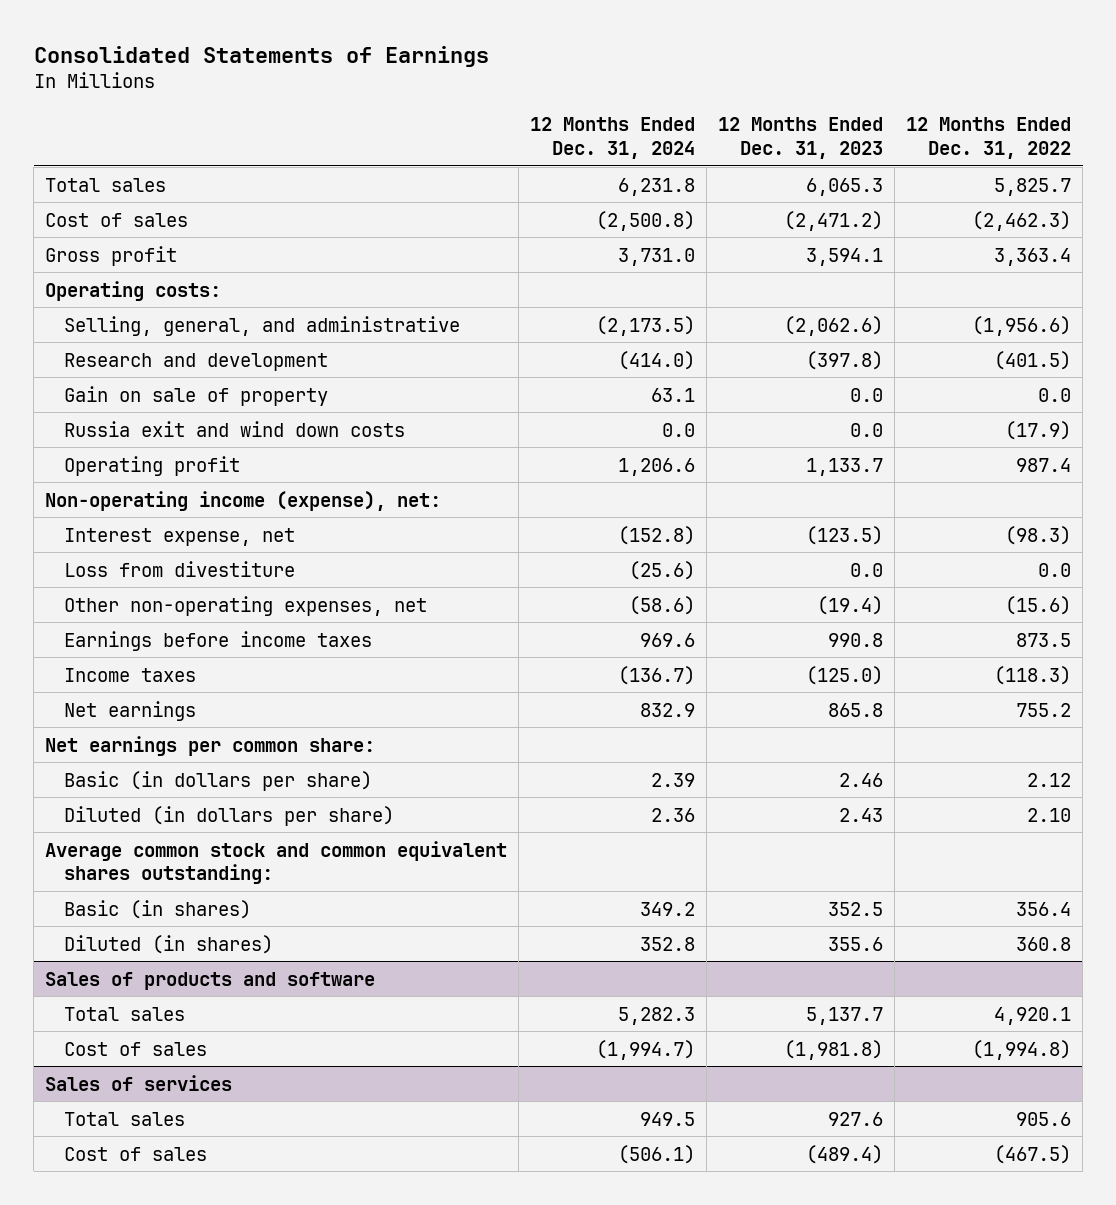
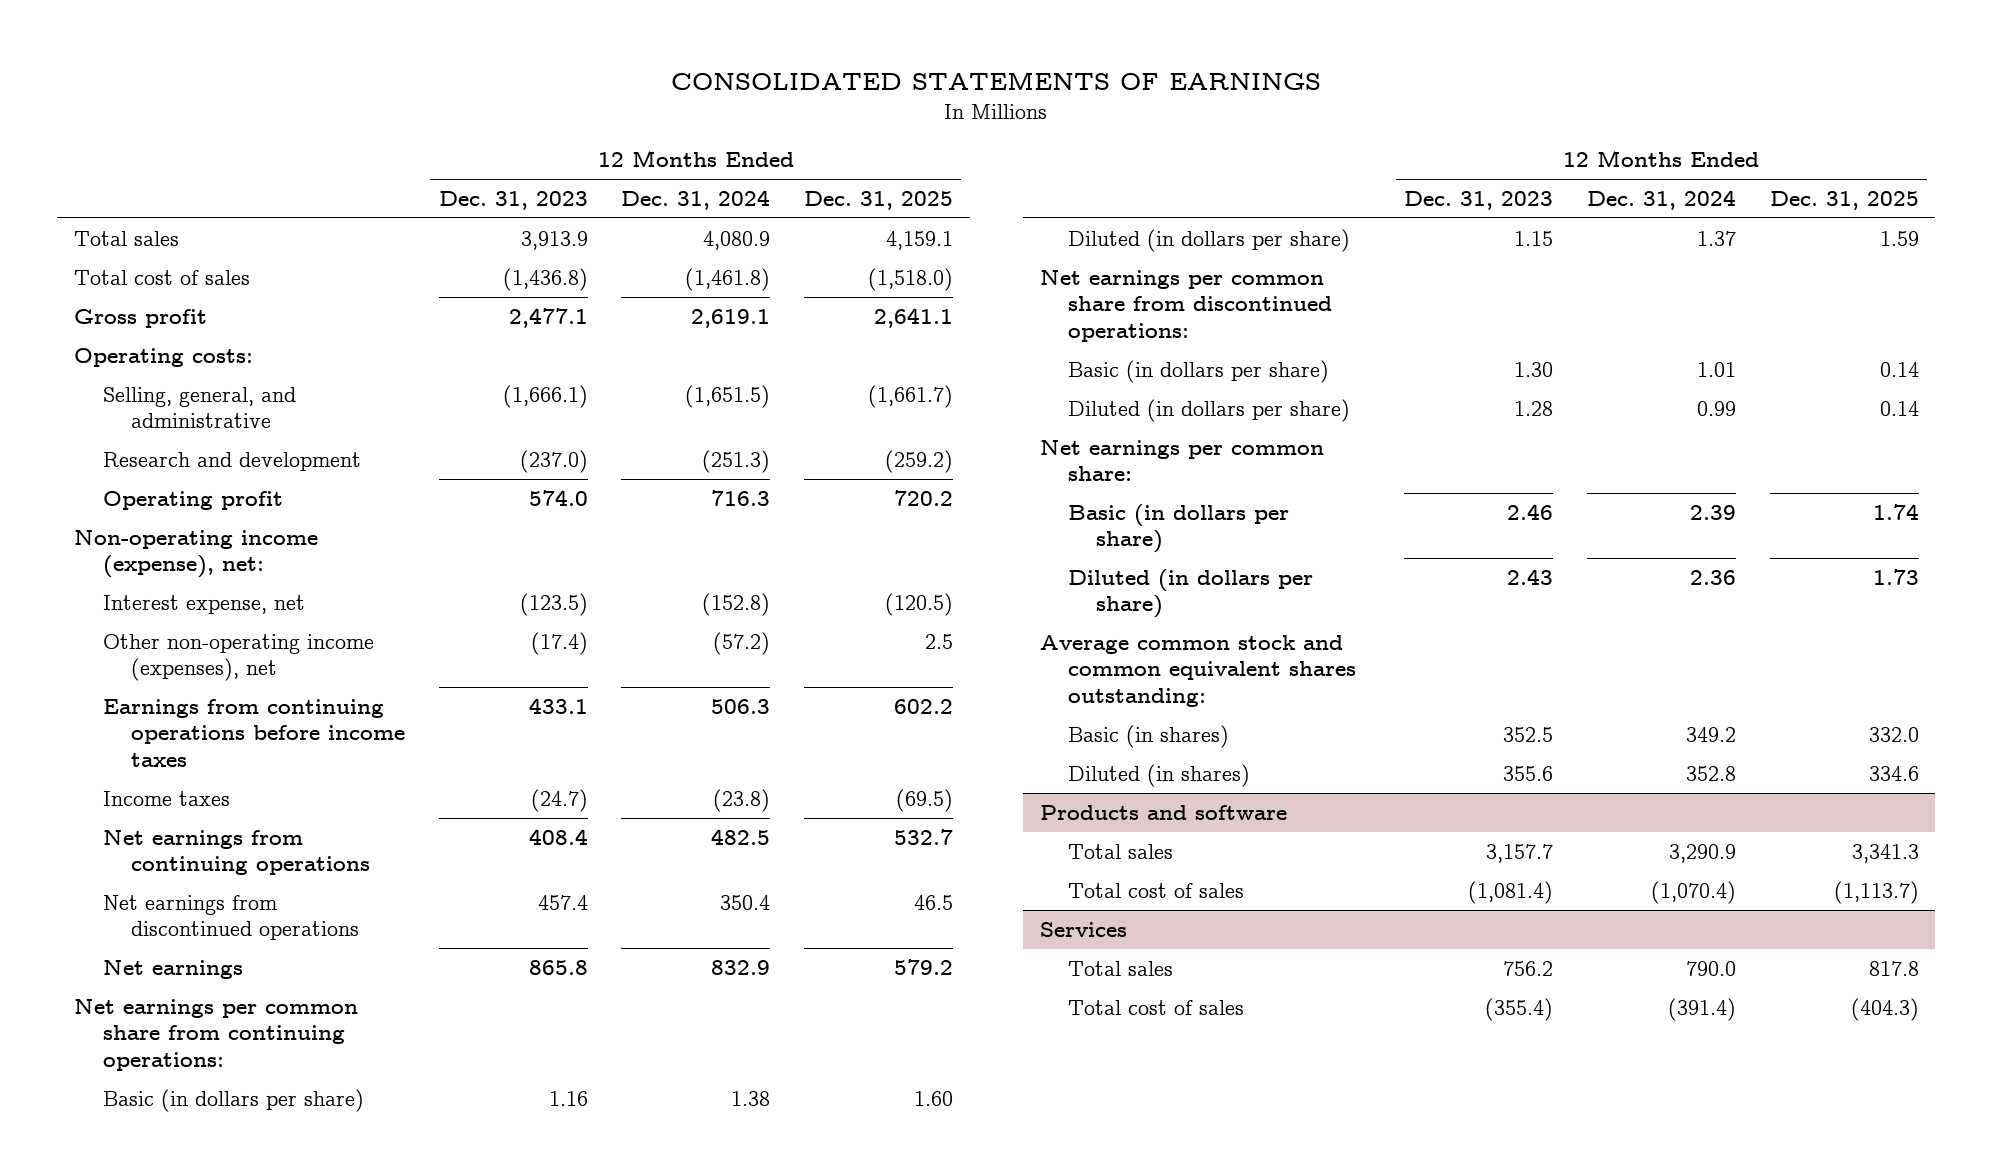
[33,45,489,67] Consolidated Statements of Earnings -> [671,72,1322,91] CONSOLIDATED STATEMENTS OF EARNINGS
[906,117,1072,160] 12 Months Ended Dec. 31, 2022 -> none
none -> [803,190,953,210] Dec. 31, 2025
[618,177,696,196] 6,231.8 -> [703,230,771,250] 4,080.9
[806,177,884,196] 6,065.3 -> [520,230,588,250] 3,913.9
[45,212,189,227] Cost of sales -> [74,269,251,285] Total cost of sales
[596,210,696,231] (2,500.8) -> [685,267,771,291] (1,461.8)
[784,210,884,231] (2,471.2) -> [502,267,588,291] (1,436.8)
[618,247,696,266] 3,731.0 -> [691,308,771,328] 2,619.1
[806,247,884,266] 3,594.1 -> [508,307,588,328] 2,477.1
[64,385,329,406] Gain on sale of property -> none
[64,420,406,437] Russia exit and wind down costs -> none
[596,315,696,336] (2,173.5) -> [685,384,771,408] (1,651.5)
[784,315,884,336] (2,062.6) -> [502,384,588,408] (1,666.1)
[618,350,696,370] (414.0) -> [702,449,771,473] (251.3)
[806,350,884,370] (397.8) -> [519,449,588,473] (237.0)
[618,457,696,476] 1,206.6 -> [711,489,771,506] 716.3
[806,457,884,476] 1,133.7 -> [528,489,588,506] 574.0
[64,560,296,577] Loss from divestiture -> none
[64,595,428,616] Other non-operating expenses, net -> [102,633,374,682] Other non-operating income (expenses), net
[629,595,696,615] (58.6) -> [713,631,771,655] (57.2)
[817,595,884,615] (19.4) -> [530,631,588,655] (17.4)
[64,630,373,651] Earnings before income taxes -> [102,698,405,768] Earnings from continuing operations before income taxes
[640,632,696,647] 969.6 -> [711,698,771,714] 506.3
[828,632,884,647] 990.8 -> [528,697,588,714] 433.1
[618,665,696,685] (136.7) -> [713,788,771,812] (23.8)
[806,665,884,685] (125.0) -> [530,788,588,812] (24.7)
none -> [102,829,370,876] Net earnings from continuing operations
none -> [102,894,359,941] Net earnings from discontinued operations
none -> [74,998,359,1072] Net earnings per common share from continuing operations:
none -> [102,1088,364,1112] Basic (in dollars per share)
none -> [1068,228,1351,252] Diluted (in dollars per share)
none -> [1039,269,1333,343] Net earnings per common share from discontinued operations:
none -> [1068,359,1330,383] Basic (in dollars per share)
none -> [1068,398,1351,422] Diluted (in dollars per share)
[45,971,376,990] Sales of products and software -> [1039,804,1287,820] Products and software
[618,1006,696,1025] 5,282.3 -> [1668,843,1736,863] 3,290.9
[806,1006,884,1025] 5,137.7 -> [1486,843,1554,863] 3,157.7
[64,1041,208,1056] Cost of sales -> [1068,882,1245,898] Total cost of sales
[596,1039,696,1060] (1,994.7) -> [1650,880,1736,904] (1,070.4)
[784,1039,884,1060] (1,981.8) -> [1468,880,1554,904] (1,081.4)
[45,1074,233,1091] Sales of services -> [1039,921,1127,937] Services
[640,1111,696,1126] 949.5 -> [1685,960,1736,976] 790.0
[828,1111,884,1126] 927.6 -> [1503,960,1554,976] 756.2
[64,1146,208,1161] Cost of sales -> [1068,999,1245,1015] Total cost of sales
[618,1144,696,1164] (506.1) -> [1667,997,1736,1021] (391.4)
[806,1144,884,1164] (489.4) -> [1485,997,1554,1021] (355.4)

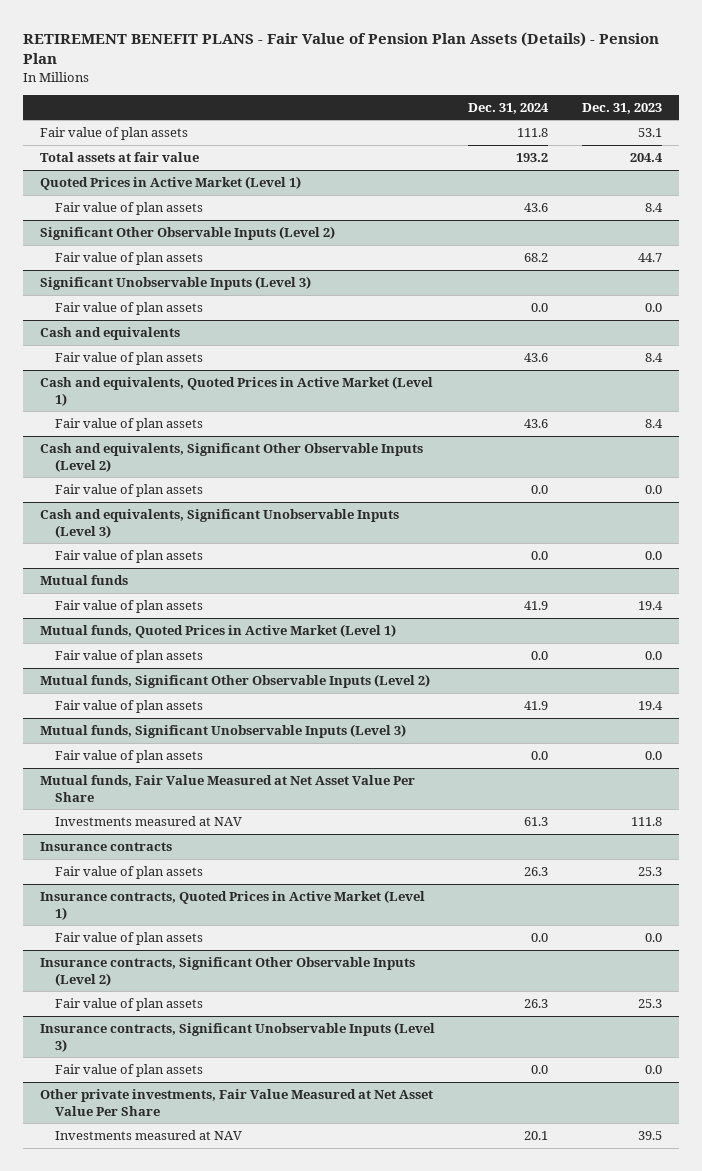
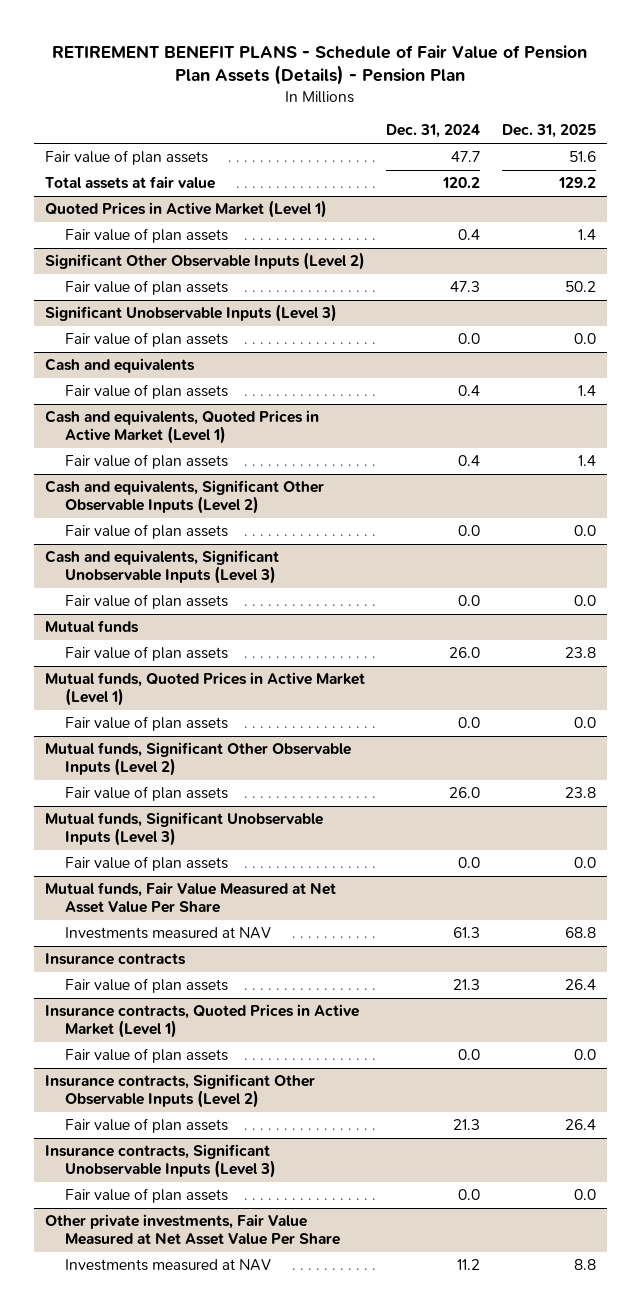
[23,31,660,64] RETIREMENT BENEFIT PLANS - Fair Value of Pension Plan Assets (Details) - Pension Plan -> [52,44,588,86] RETIREMENT BENEFIT PLANS - Schedule of Fair Value of Pension Plan Assets (Details) - Pension Plan
[581,102,662,114] Dec. 31, 2023 -> none
none -> [501,124,596,139] Dec. 31, 2025
[517,128,549,138] 111.8 -> [451,151,481,163] 47.7
[516,153,549,163] 193.2 -> [442,177,481,189] 120.2
[524,203,549,213] 43.6 -> [458,229,481,241] 0.4
[524,253,549,263] 68.2 -> [450,281,481,293] 47.3
[524,353,549,363] 43.6 -> [458,385,481,397] 0.4
[524,419,549,429] 43.6 -> [458,455,481,467] 0.4
[524,601,549,611] 41.9 -> [449,647,481,659] 26.0
[524,701,549,711] 41.9 -> [449,787,481,799] 26.0
[524,867,549,877] 26.3 -> [453,979,481,991] 21.3
[524,999,549,1009] 26.3 -> [453,1119,481,1131] 21.3
[524,1131,549,1141] 20.1 -> [457,1259,481,1271] 11.2

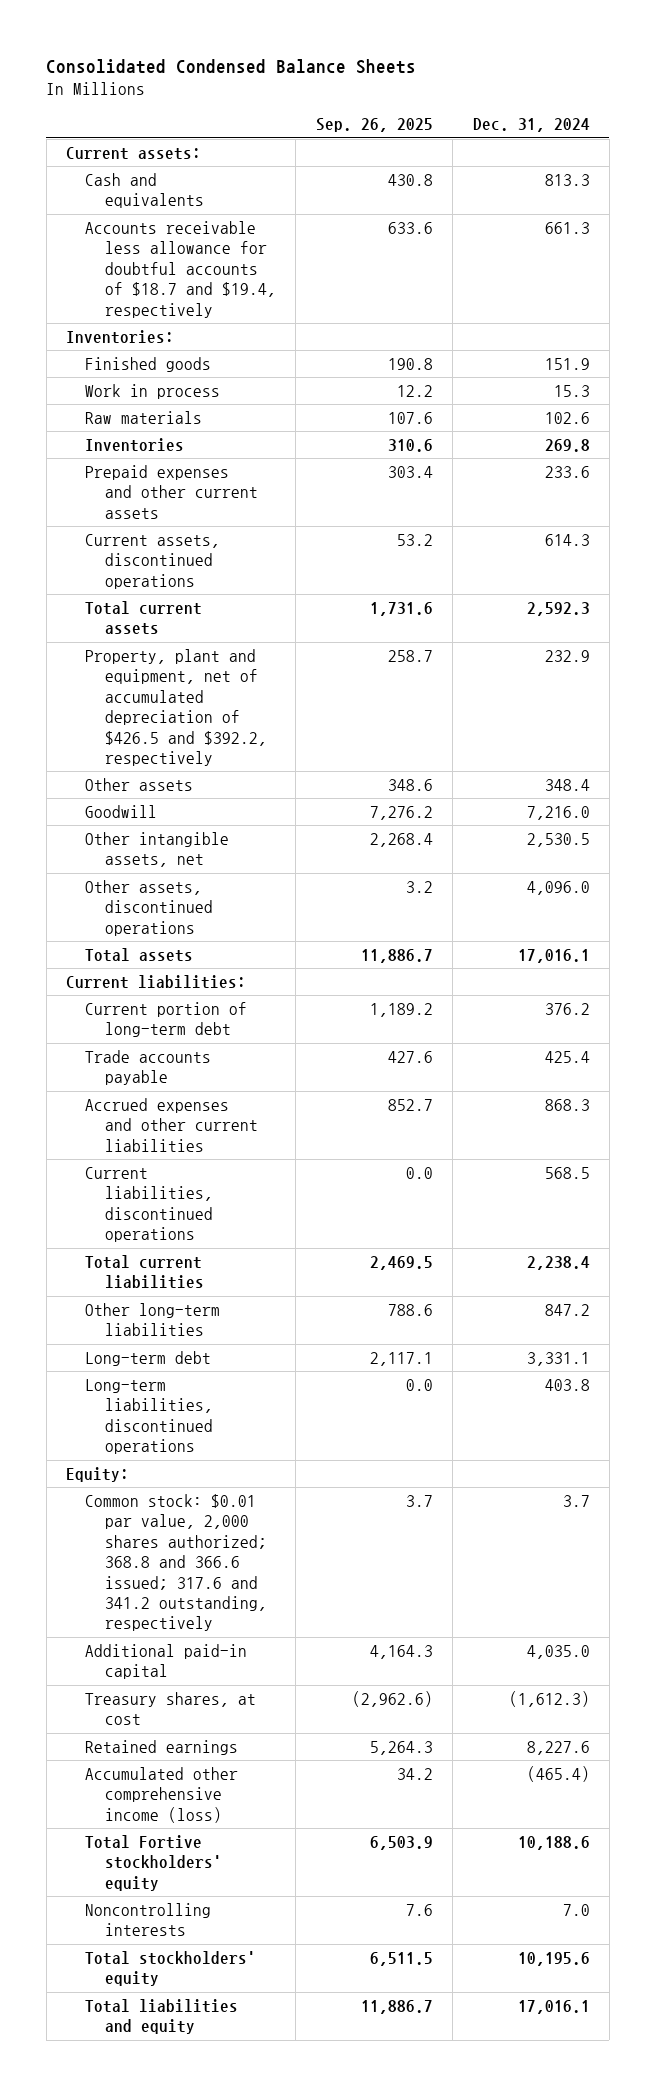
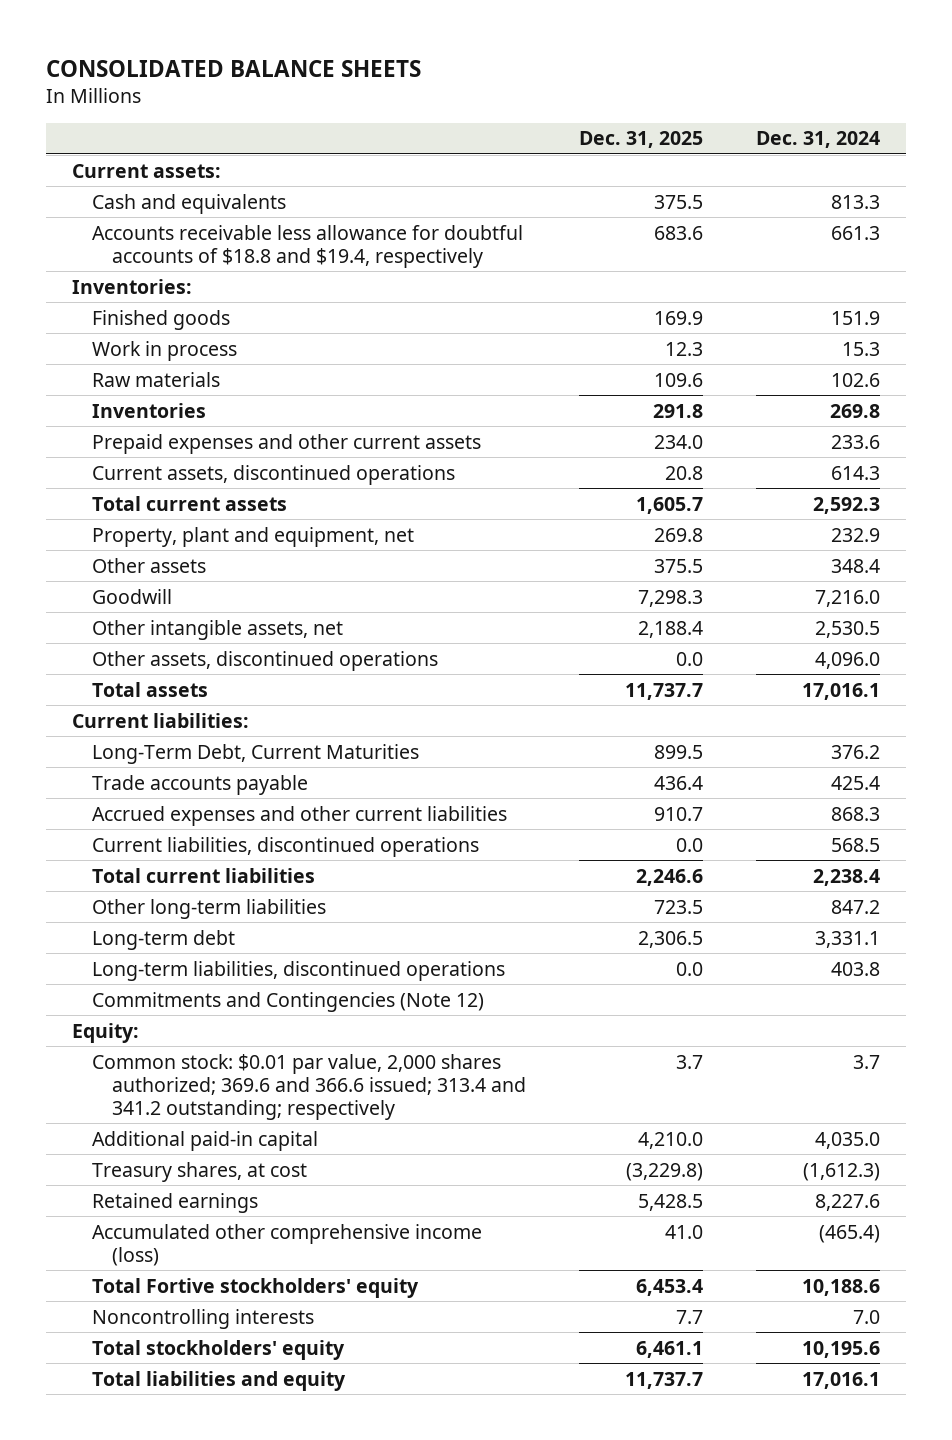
[46,58,417,74] Consolidated Condensed Balance Sheets -> [46,59,422,77] CONSOLIDATED BALANCE SHEETS
[315,118,433,133] Sep. 26, 2025 -> none
none -> [578,131,703,149] Dec. 31, 2025
[85,220,276,318] Accounts receivable less allowance for doubtful accounts of $18.7 and $19.4, respectively -> [92,224,524,268] Accounts receivable less allowance for doubtful accounts of $18.8 and $19.4, respectively
[85,648,267,767] Property, plant and equipment, net of accumulated depreciation of $426.5 and $392.2, respectively -> [92,526,415,547] Property, plant and equipment, net
[85,1001,248,1038] Current portion of long-term debt -> [92,743,420,764] Long-Term Debt, Current Maturities
none -> [92,991,485,1012] Commitments and Contingencies (Note 12)
[85,1493,267,1632] Common stock: $0.01 par value, 2,000 shares authorized; 368.8 and 366.6 issued; 317.6 and 341.2 outstanding, respectively -> [92,1053,527,1120] Common stock: $0.01 par value, 2,000 shares authorized; 369.6 and 366.6 issued; 313.4 and 341.2 outstanding; respectively

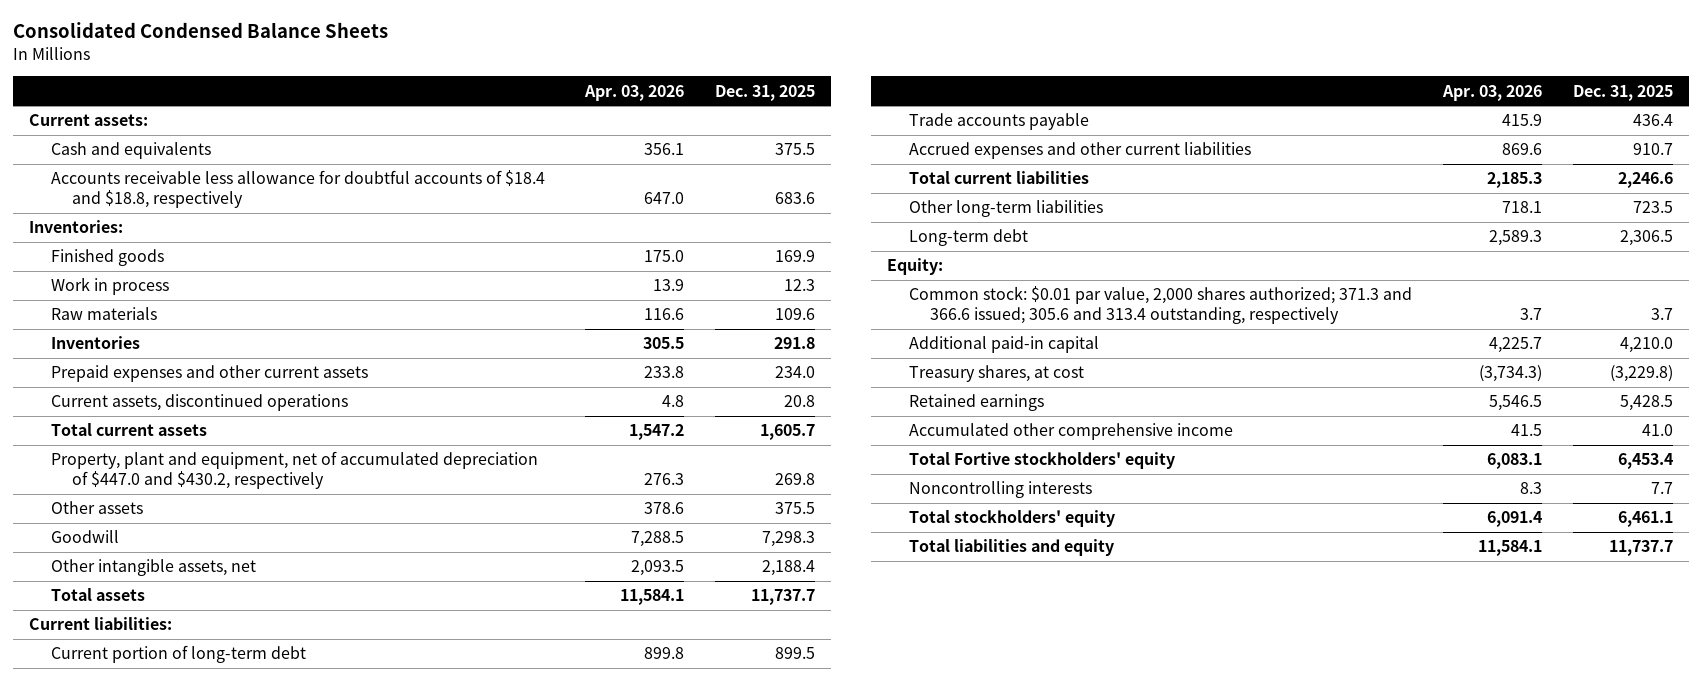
[46,59,422,77] CONSOLIDATED BALANCE SHEETS -> [13,22,389,39] Consolidated Condensed Balance Sheets
[755,131,880,149] Dec. 31, 2024 -> none
none -> [583,84,684,101] Apr. 03, 2026
[92,224,524,268] Accounts receivable less allowance for doubtful accounts of $18.8 and $19.4, respectively -> [50,170,545,209] Accounts receivable less allowance for doubtful accounts of $18.4 and $18.8, respectively
[92,526,415,547] Property, plant and equipment, net -> [50,451,538,490] Property, plant and equipment, net of accumulated depreciation of $447.0 and $430.2, respectively
[92,650,439,671] Other assets, discontinued operations -> none
[92,743,420,764] Long-Term Debt, Current Maturities -> [50,645,306,664] Current portion of long-term debt
[92,836,480,857] Current liabilities, discontinued operations -> none
[92,960,506,981] Long-term liabilities, discontinued operations -> none
[92,991,485,1012] Commitments and Contingencies (Note 12) -> none
[92,1053,527,1120] Common stock: $0.01 par value, 2,000 shares authorized; 369.6 and 366.6 issued; 313.4 and 341.2 outstanding; respectively -> [908,286,1412,325] Common stock: $0.01 par value, 2,000 shares authorized; 371.3 and 366.6 issued; 305.6 and 313.4 outstanding, respectively
[92,1223,483,1266] Accumulated other comprehensive income (loss) -> [908,423,1233,441] Accumulated other comprehensive income

